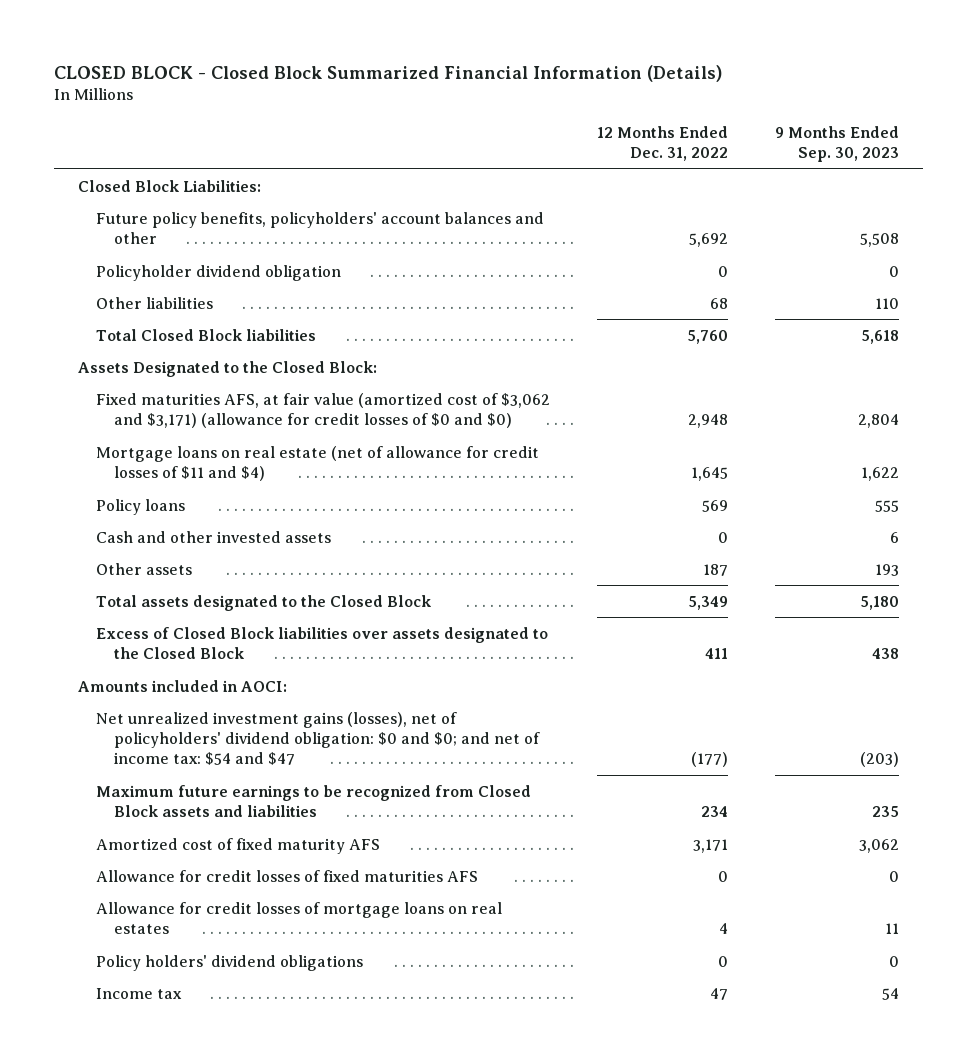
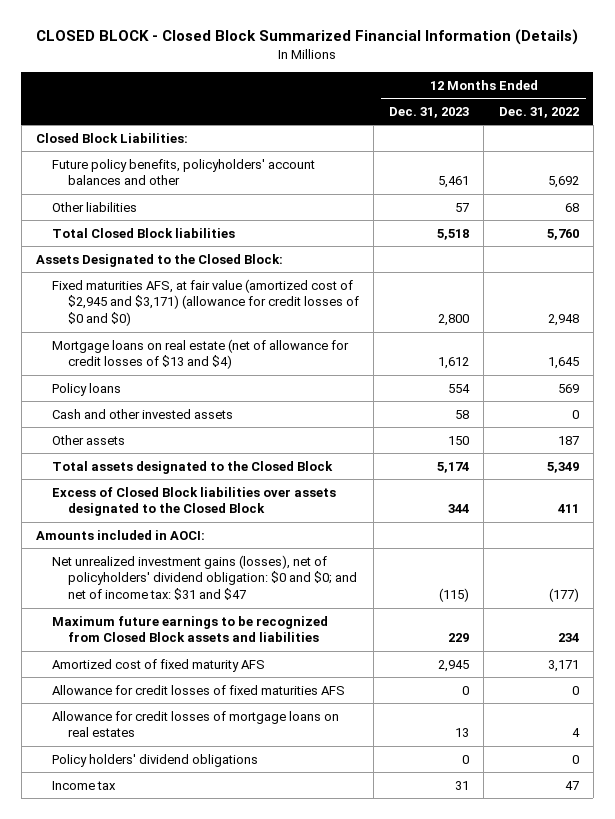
[775,125,900,162] 9 Months Ended Sep. 30, 2023 -> none
none -> [388,106,469,118] Dec. 31, 2023
[96,264,342,281] Policyholder dividend obligation -> none
[96,392,551,429] Fixed maturities AFS, at fair value (amortized cost of $3,062 and $3,171) (allowance for credit losses of $0 and $0) -> [52,278,359,327] Fixed maturities AFS, at fair value (amortized cost of $2,945 and $3,171) (allowance for credit losses of $0 and $0)
[96,445,540,482] Mortgage loans on real estate (net of allowance for credit losses of $11 and $4) -> [52,338,350,370] Mortgage loans on real estate (net of allowance for credit losses of $13 and $4)
[96,711,541,766] Net unrealized investment gains (losses), net of policyholders' dividend obligation: $0 and $0; and net of income tax: $54 and $47 -> [52,554,357,601] Net unrealized investment gains (losses), net of policyholders' dividend obligation: $0 and $0; and net of income tax: $31 and $47

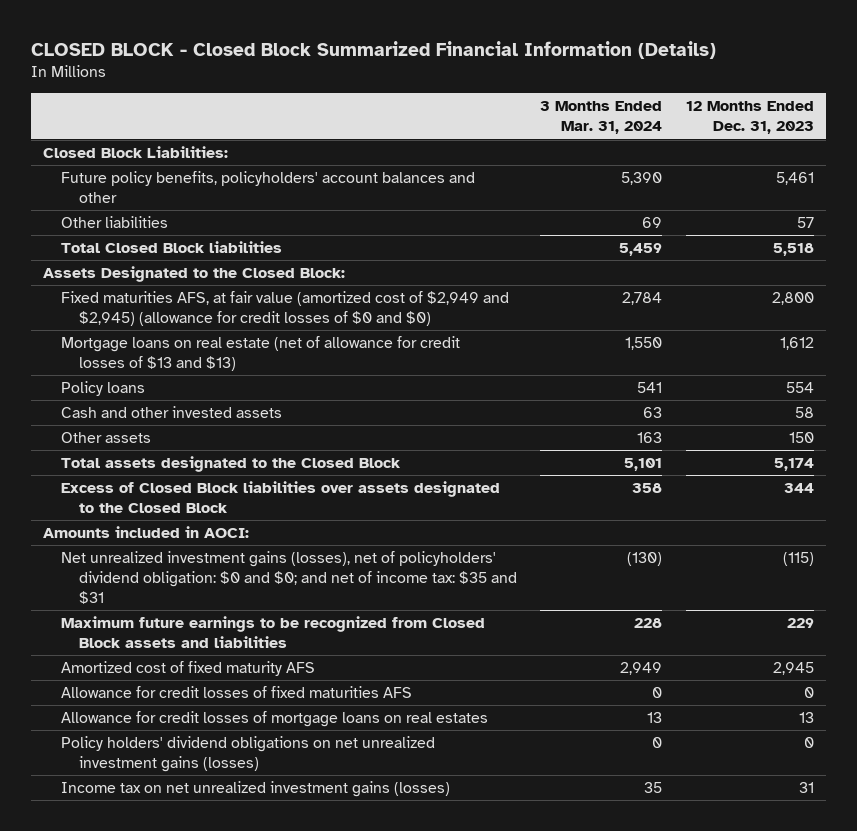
[498,106,579,118] Dec. 31, 2022 -> none
none -> [540,101,663,135] 3 Months Ended Mar. 31, 2024
[52,278,359,327] Fixed maturities AFS, at fair value (amortized cost of $2,945 and $3,171) (allowance for credit losses of $0 and $0) -> [60,291,509,327] Fixed maturities AFS, at fair value (amortized cost of $2,949 and $2,945) (allowance for credit losses of $0 and $0)
[52,338,350,370] Mortgage loans on real estate (net of allowance for credit losses of $13 and $4) -> [60,336,460,372] Mortgage loans on real estate (net of allowance for credit losses of $13 and $13)
[52,554,357,601] Net unrealized investment gains (losses), net of policyholders' dividend obligation: $0 and $0; and net of income tax: $31 and $47 -> [60,551,517,604] Net unrealized investment gains (losses), net of policyholders' dividend obligation: $0 and $0; and net of income tax: $35 and $31
[52,753,259,767] Policy holders' dividend obligations -> [60,736,435,773] Policy holders' dividend obligations on net unrealized investment gains (losses)
[52,780,117,790] Income tax -> [60,781,450,798] Income tax on net unrealized investment gains (losses)

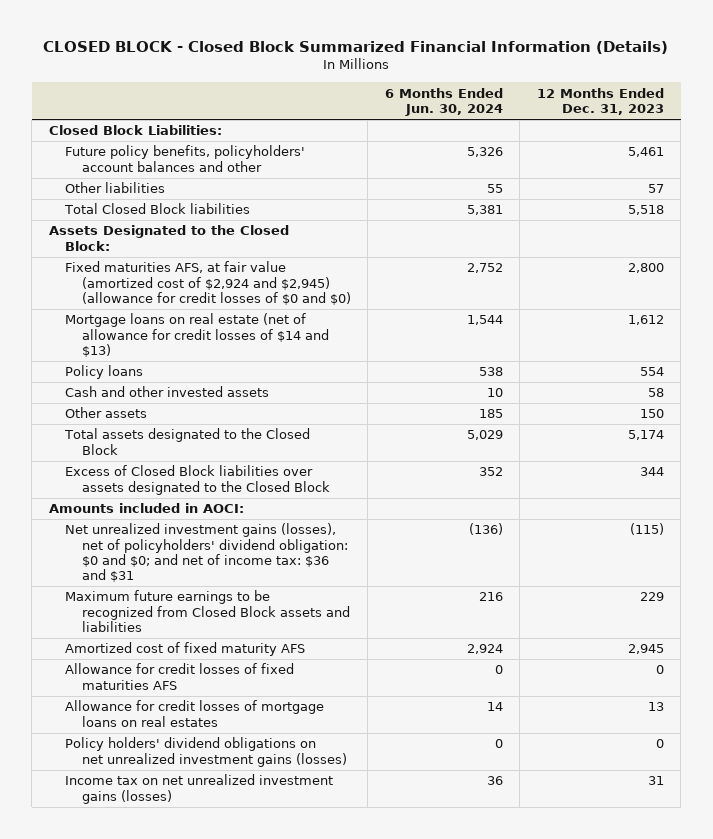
[540,101,663,135] 3 Months Ended Mar. 31, 2024 -> none
none -> [384,87,503,117] 6 Months Ended Jun. 30, 2024
[60,291,509,327] Fixed maturities AFS, at fair value (amortized cost of $2,949 and $2,945) (allowance for credit losses of $0 and $0) -> [65,261,351,305] Fixed maturities AFS, at fair value (amortized cost of $2,924 and $2,945) (allowance for credit losses of $0 and $0)
[60,336,460,372] Mortgage loans on real estate (net of allowance for credit losses of $13 and $13) -> [65,313,329,357] Mortgage loans on real estate (net of allowance for credit losses of $14 and $13)
[60,551,517,604] Net unrealized investment gains (losses), net of policyholders' dividend obligation: $0 and $0; and net of income tax: $35 and $31 -> [65,523,348,583] Net unrealized investment gains (losses), net of policyholders' dividend obligation: $0 and $0; and net of income tax: $36 and $31

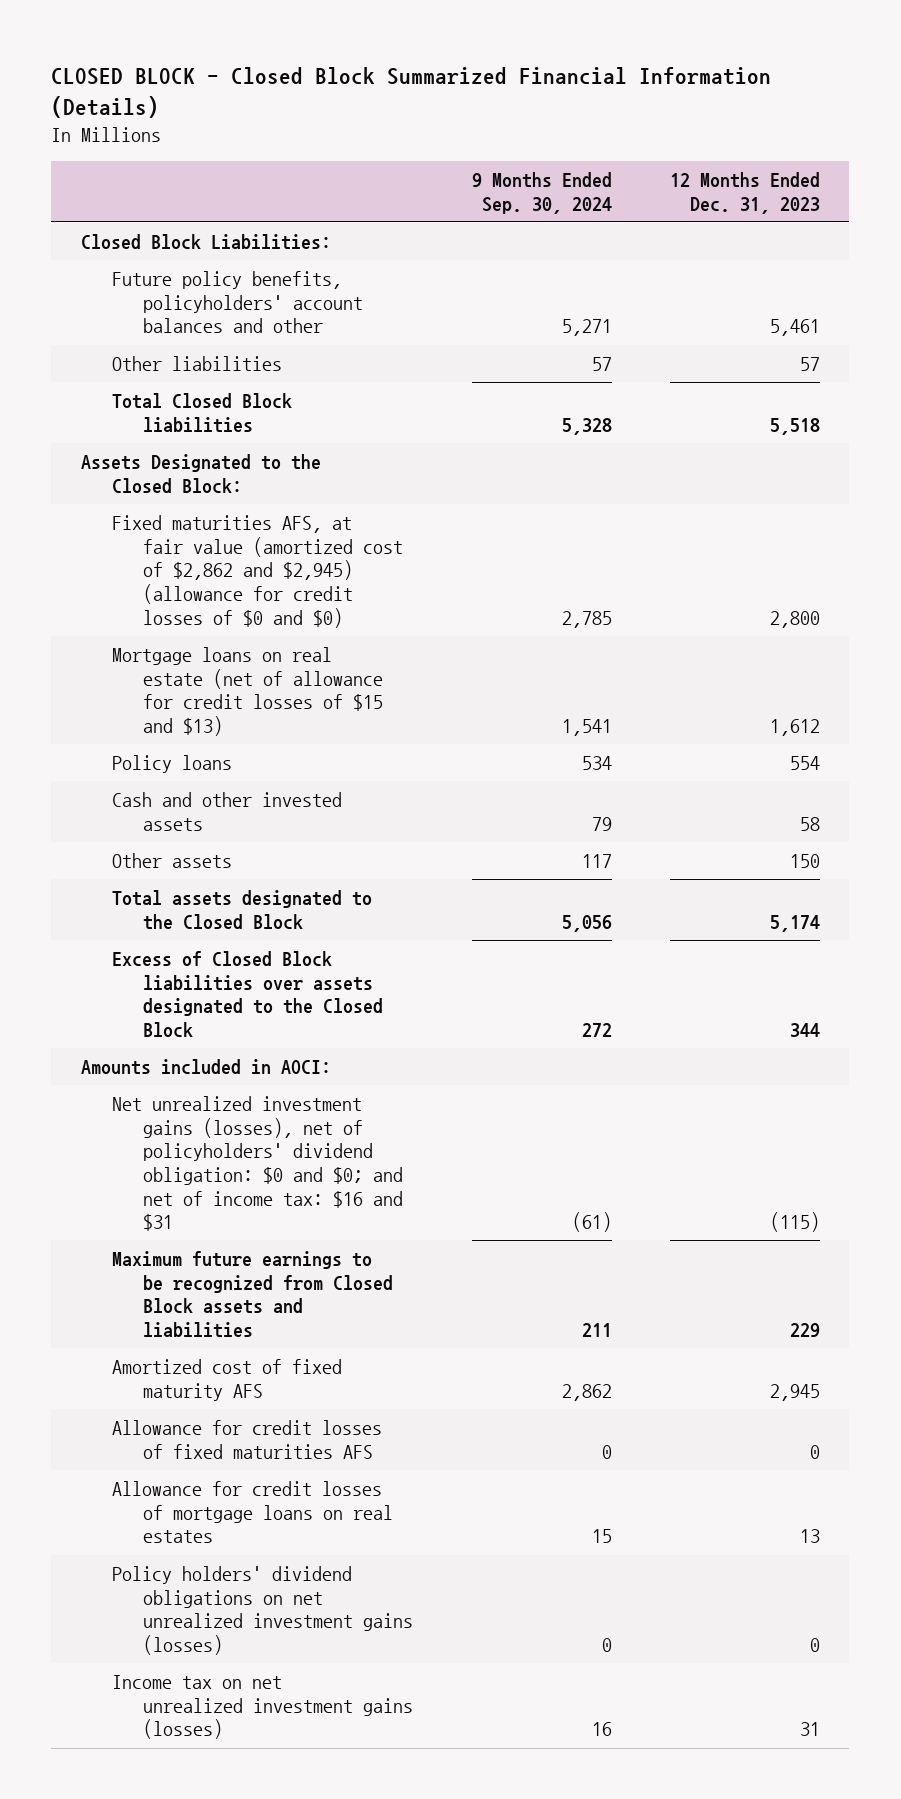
[384,87,503,117] 6 Months Ended Jun. 30, 2024 -> none
none -> [471,172,612,214] 9 Months Ended Sep. 30, 2024
[65,261,351,305] Fixed maturities AFS, at fair value (amortized cost of $2,924 and $2,945) (allowance for credit losses of $0 and $0) -> [111,515,404,628] Fixed maturities AFS, at fair value (amortized cost of $2,862 and $2,945) (allowance for credit losses of $0 and $0)
[65,313,329,357] Mortgage loans on real estate (net of allowance for credit losses of $14 and $13) -> [111,647,384,736] Mortgage loans on real estate (net of allowance for credit losses of $15 and $13)
[65,523,348,583] Net unrealized investment gains (losses), net of policyholders' dividend obligation: $0 and $0; and net of income tax: $36 and $31 -> [111,1096,404,1232] Net unrealized investment gains (losses), net of policyholders' dividend obligation: $0 and $0; and net of income tax: $16 and $31

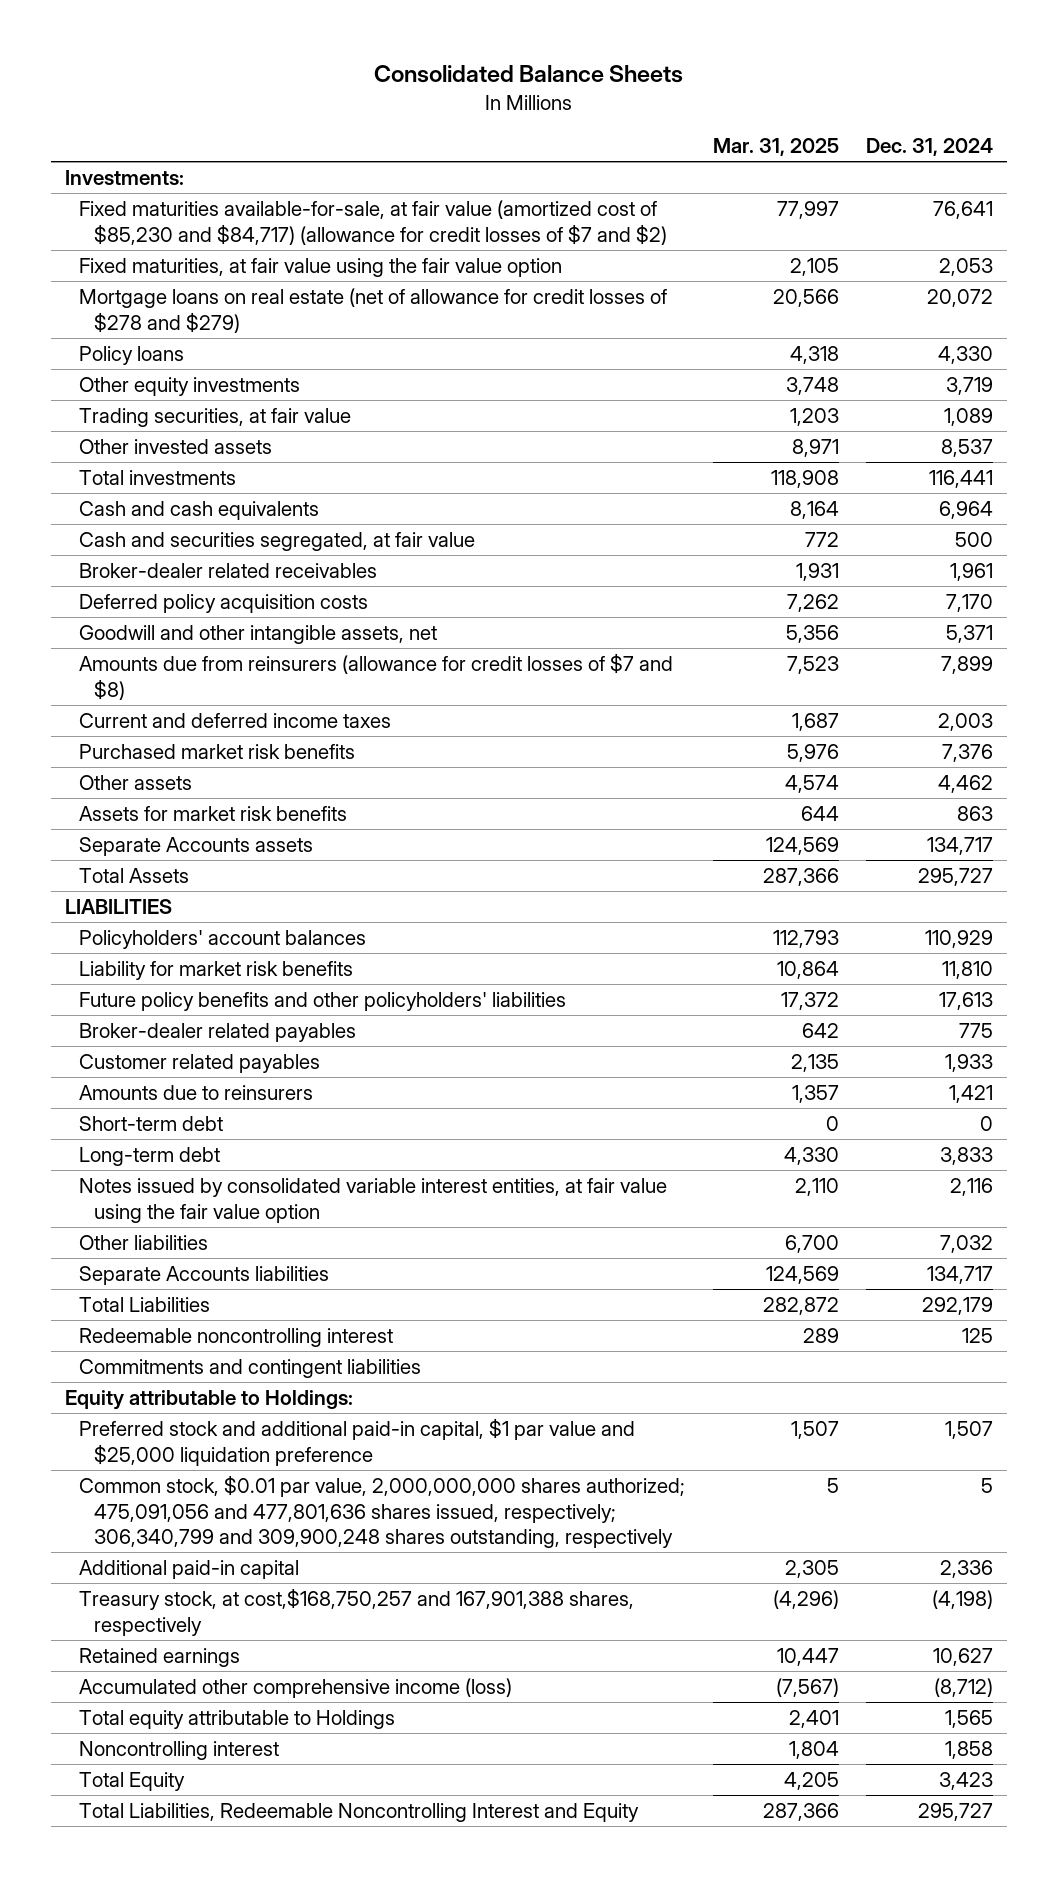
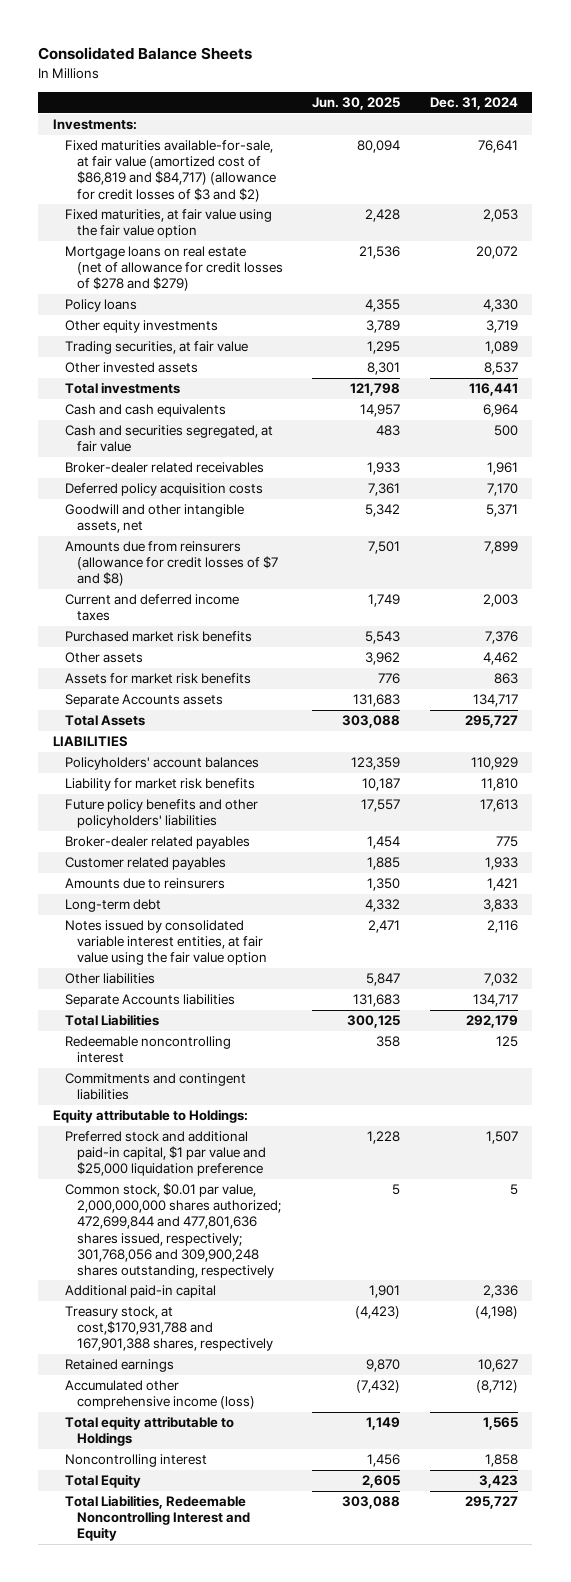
[712,138,839,157] Mar. 31, 2025 -> none
none -> [312,97,401,111] Jun. 30, 2025
[79,200,667,245] Fixed maturities available-for-sale, at fair value (amortized cost of $85,230 and $84,717) (allowance for credit losses of $7 and $2) -> [64,140,276,202] Fixed maturities available-for-sale, at fair value (amortized cost of $86,819 and $84,717) (allowance for credit losses of $3 and $2)
[79,1116,224,1132] Short-term debt -> none
[79,1475,686,1549] Common stock, $0.01 par value, 2,000,000,000 shares authorized; 475,091,056 and 477,801,636 shares issued, respectively; 306,340,799 and 309,900,248 shares outstanding, respectively -> [64,1183,281,1278] Common stock, $0.01 par value, 2,000,000,000 shares authorized; 472,699,844 and 477,801,636 shares issued, respectively; 301,768,056 and 309,900,248 shares outstanding, respectively
[79,1588,635,1636] Treasury stock, at cost,$168,750,257 and 167,901,388 shares, respectively -> [64,1306,273,1352] Treasury stock, at cost,$170,931,788 and 167,901,388 shares, respectively

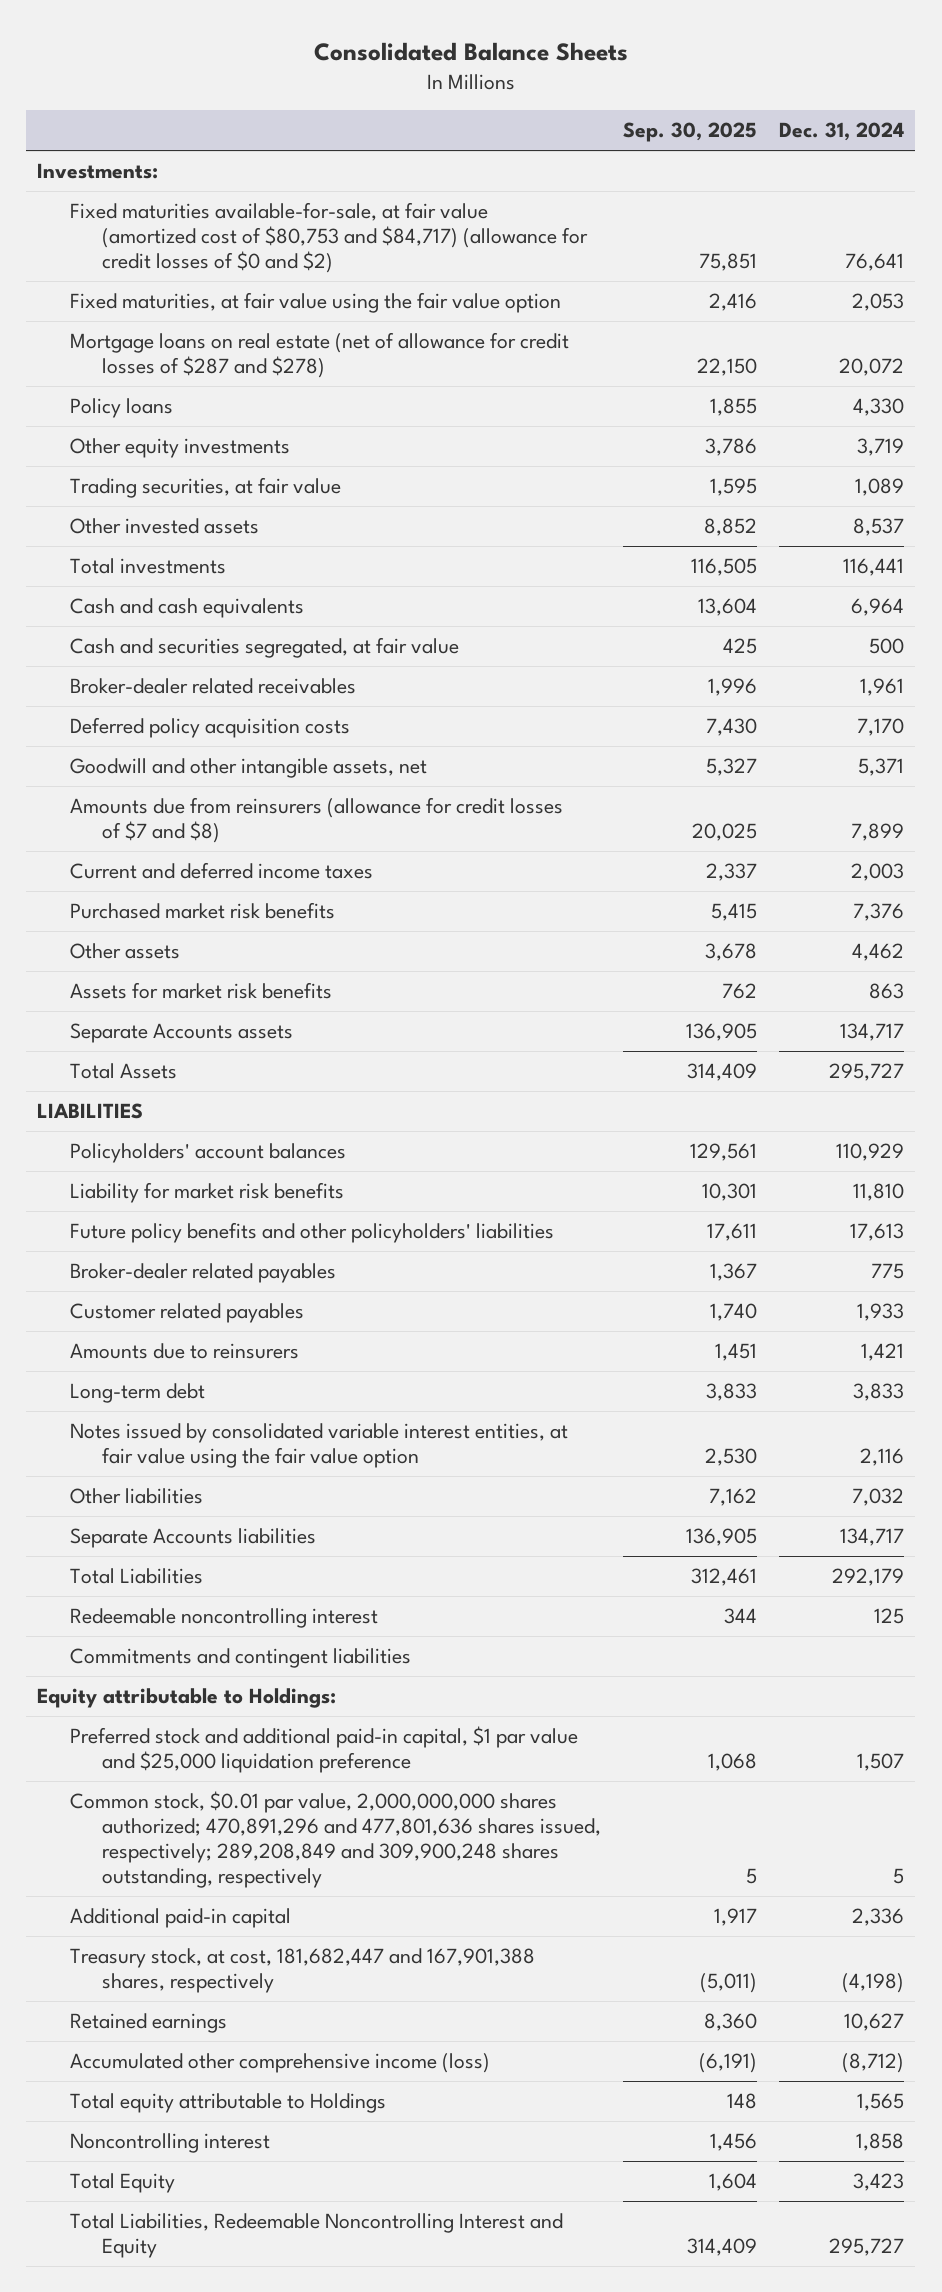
[312,97,401,111] Jun. 30, 2025 -> none
none -> [623,122,758,143] Sep. 30, 2025
[64,140,276,202] Fixed maturities available-for-sale, at fair value (amortized cost of $86,819 and $84,717) (allowance for credit losses of $3 and $2) -> [69,202,589,274] Fixed maturities available-for-sale, at fair value (amortized cost of $80,753 and $84,717) (allowance for credit losses of $0 and $2)
[64,246,283,292] Mortgage loans on real estate (net of allowance for credit losses of $278 and $279) -> [69,332,569,379] Mortgage loans on real estate (net of allowance for credit losses of $287 and $278)
[64,1183,281,1278] Common stock, $0.01 par value, 2,000,000,000 shares authorized; 472,699,844 and 477,801,636 shares issued, respectively; 301,768,056 and 309,900,248 shares outstanding, respectively -> [69,1791,602,1888] Common stock, $0.01 par value, 2,000,000,000 shares authorized; 470,891,296 and 477,801,636 shares issued, respectively; 289,208,849 and 309,900,248 shares outstanding, respectively
[64,1306,273,1352] Treasury stock, at cost,$170,931,788 and 167,901,388 shares, respectively -> [69,1948,535,1994] Treasury stock, at cost, 181,682,447 and 167,901,388 shares, respectively

